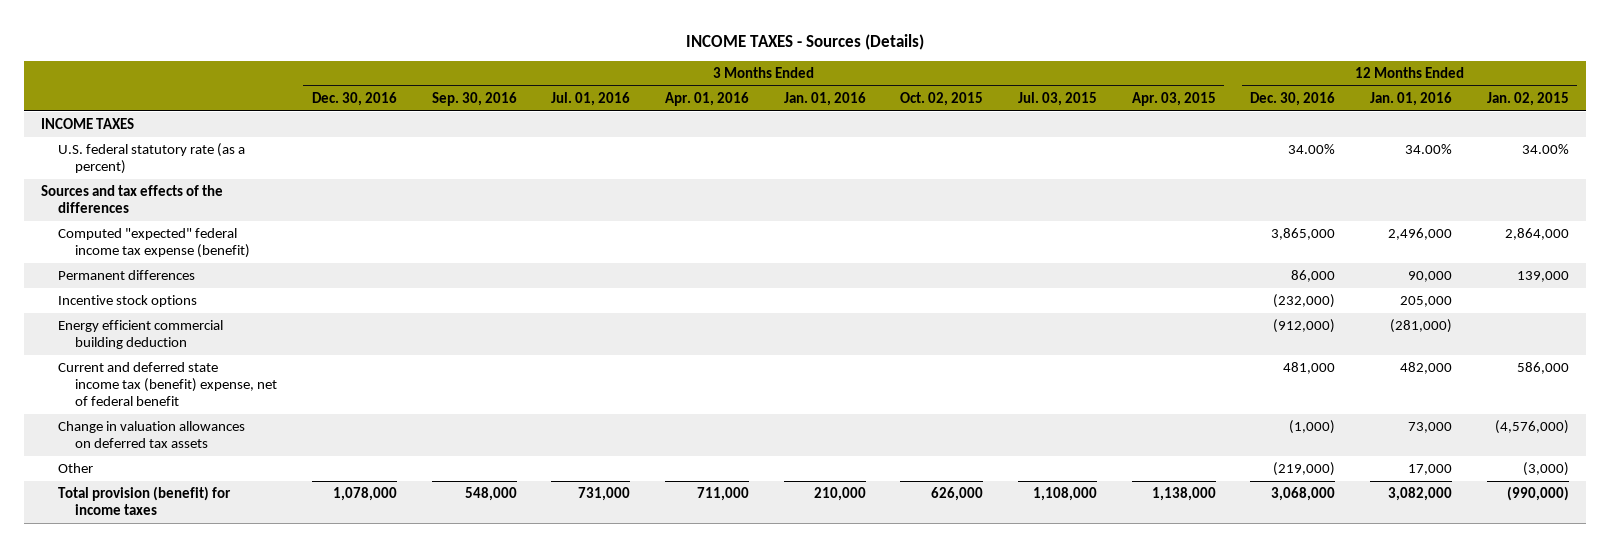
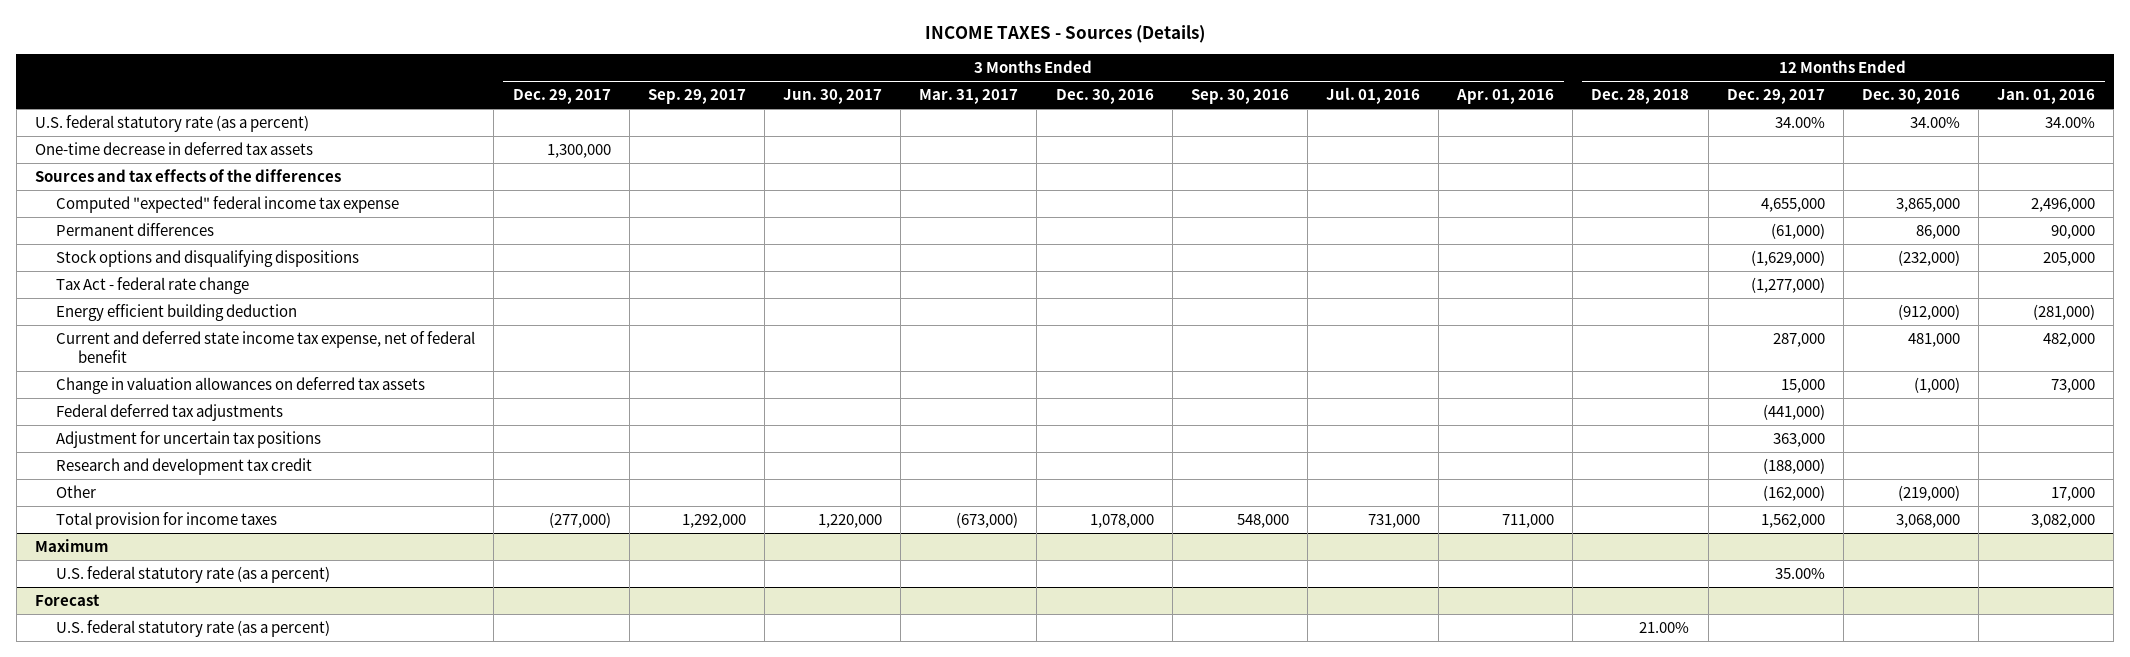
[783,91,866,106] Jan. 01, 2016 -> none
[900,91,984,106] Oct. 02, 2015 -> none
[1018,91,1098,106] Jul. 03, 2015 -> none
[1131,91,1216,106] Apr. 03, 2015 -> none
[1486,91,1569,106] Jan. 02, 2015 -> none
none -> [512,89,611,105] Dec. 29, 2017
none -> [647,89,746,105] Sep. 29, 2017
none -> [783,89,883,105] Jun. 30, 2017
none -> [919,89,1019,105] Mar. 31, 2017
none -> [1591,89,1690,105] Dec. 28, 2018
none -> [1726,89,1825,105] Dec. 29, 2017
[41,118,135,130] INCOME TAXES -> none
none -> [34,141,313,155] One-time decrease in deferred tax assets
[58,228,251,259] Computed "expected" federal income tax expense (benefit) -> [56,195,400,213] Computed "expected" federal income tax expense
[58,295,198,308] Incentive stock options -> [56,249,360,267] Stock options and disqualifying dispositions
none -> [56,276,250,294] Tax Act - federal rate change
[58,320,224,350] Energy efficient commercial building deduction -> [56,303,298,321] Energy efficient building deduction
[58,362,278,406] Current and deferred state income tax (benefit) expense, net of federal benefit -> [56,330,476,363] Current and deferred state income tax expense, net of federal benefit
none -> [56,403,284,421] Federal deferred tax adjustments
none -> [56,430,322,448] Adjustment for uncertain tax positions
none -> [56,457,313,475] Research and development tax credit
[58,486,232,516] Total provision (benefit) for income taxes -> [56,511,278,529] Total provision for income taxes
none -> [34,538,108,552] Maximum
none -> [56,565,331,583] U.S. federal statutory rate (as a percent)
none -> [34,593,100,606] Forecast
none -> [56,619,331,637] U.S. federal statutory rate (as a percent)

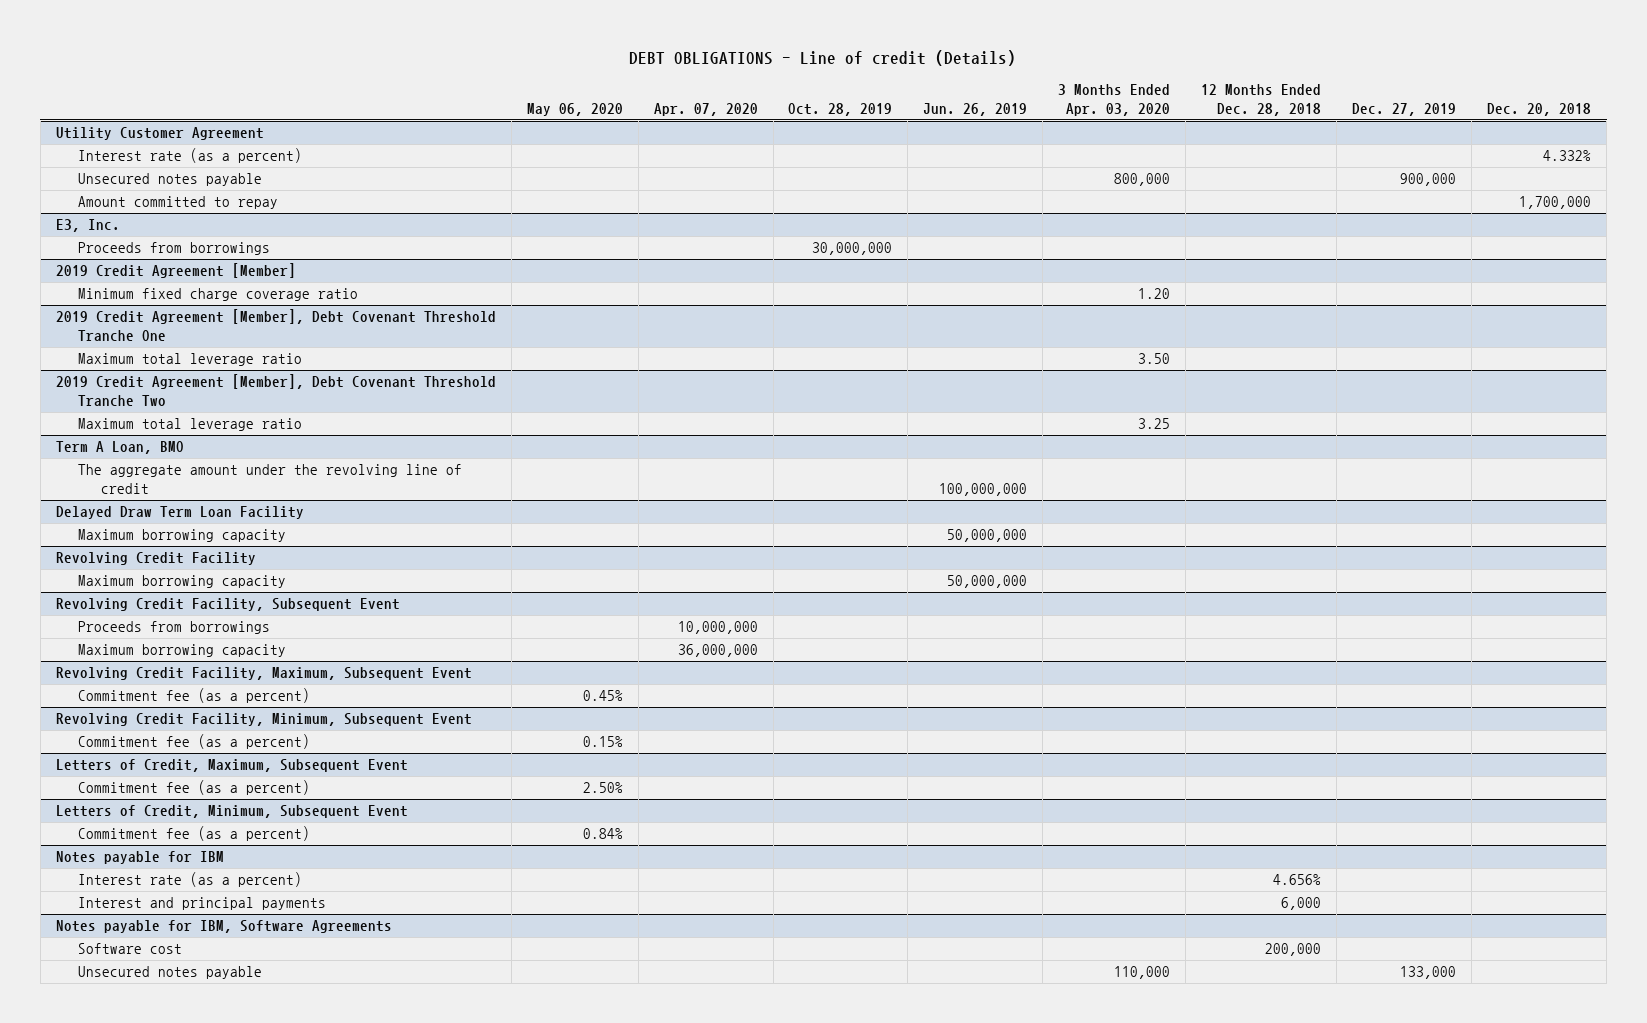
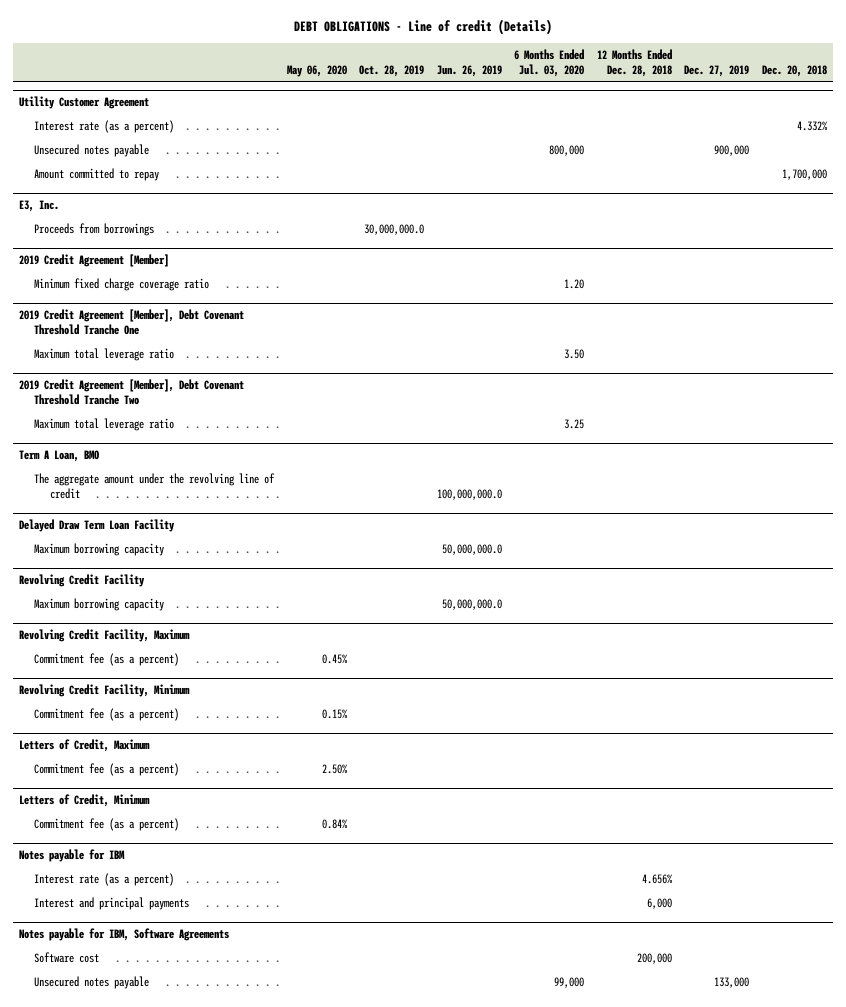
[653,102,758,116] Apr. 07, 2020 -> none
[1058,84,1171,116] 3 Months Ended Apr. 03, 2020 -> none
none -> [514,49,585,77] 6 Months Ended Jul. 03, 2020
[812,242,893,256] 30,000,000 -> [364,224,425,236] 30,000,000.0
[939,482,1028,496] 100,000,000 -> [436,488,502,500] 100,000,000.0
[947,529,1028,543] 50,000,000 -> [441,544,502,556] 50,000,000.0
[55,598,400,612] Revolving Credit Facility, Subsequent Event -> none
[78,621,271,635] Proceeds from borrowings -> none
[78,644,287,658] Maximum borrowing capacity -> none
[947,575,1028,589] 50,000,000 -> [441,599,502,611] 50,000,000.0
[55,667,472,681] Revolving Credit Facility, Maximum, Subsequent Event -> [18,629,190,643] Revolving Credit Facility, Maximum
[55,713,472,727] Revolving Credit Facility, Minimum, Subsequent Event -> [18,684,190,698] Revolving Credit Facility, Minimum
[55,759,408,773] Letters of Credit, Maximum, Subsequent Event -> [18,739,150,753] Letters of Credit, Maximum
[55,805,408,819] Letters of Credit, Minimum, Subsequent Event -> [18,794,150,808] Letters of Credit, Minimum

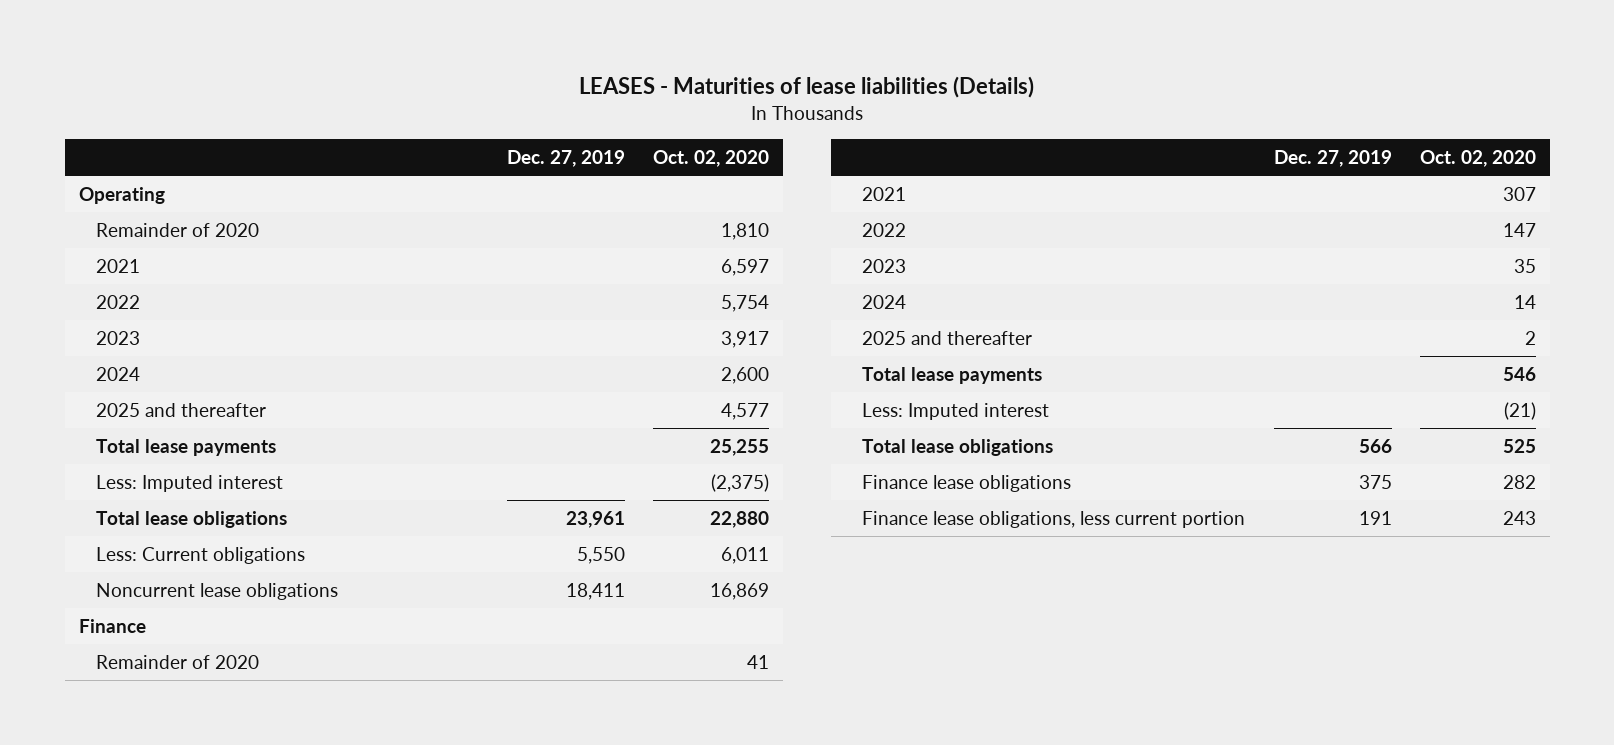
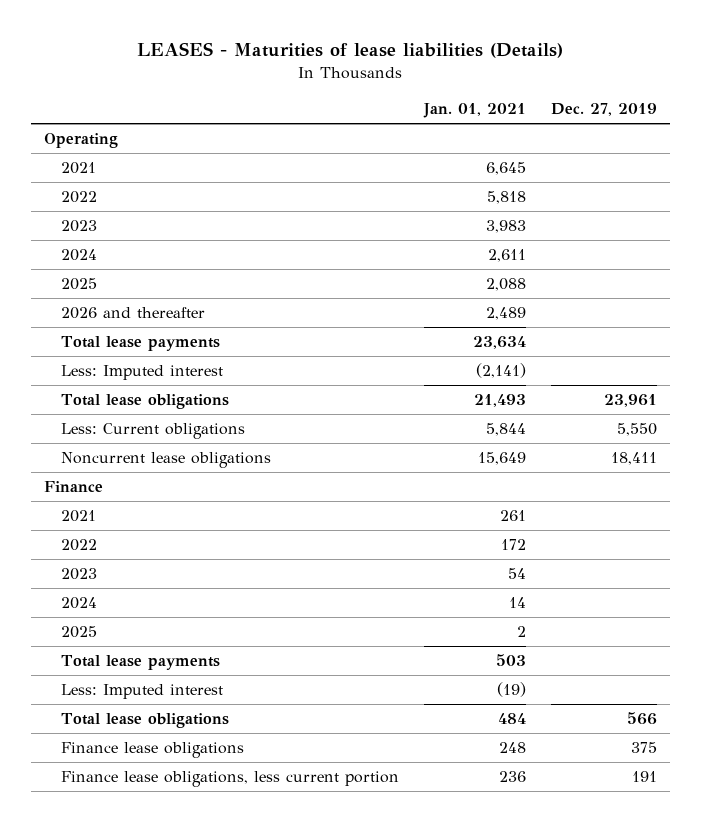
[653,149,770,167] Oct. 02, 2020 -> none
none -> [422,103,526,119] Jan. 01, 2021
[96,223,260,238] Remainder of 2020 -> none
none -> [60,278,97,291] 2025
[96,403,267,418] 2025 and thereafter -> [60,307,205,320] 2026 and thereafter
[96,655,260,670] Remainder of 2020 -> none
[862,331,1033,346] 2025 and thereafter -> none
none -> [60,626,97,639] 2025

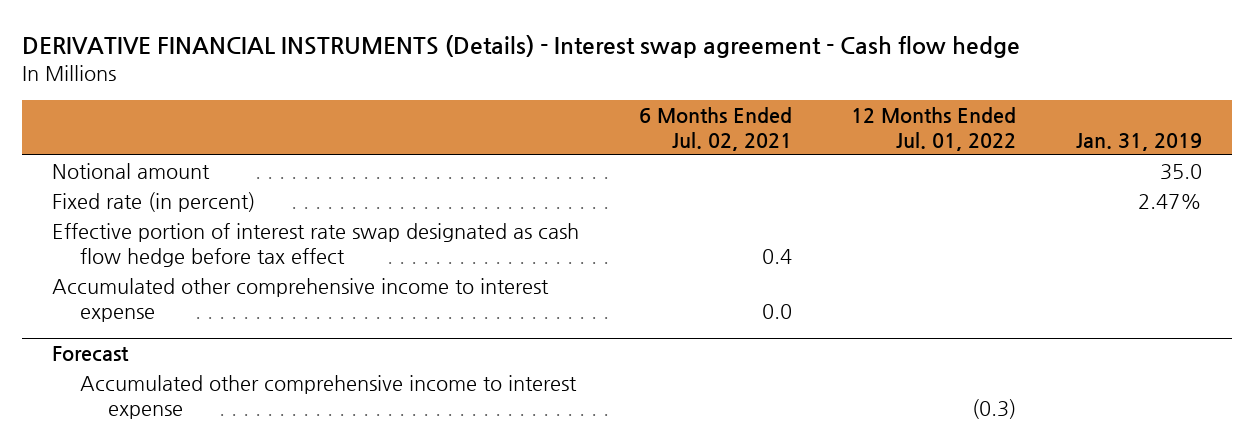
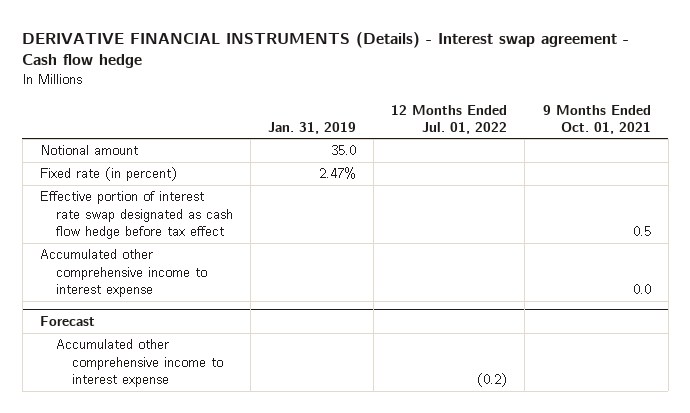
[638,106,792,151] 6 Months Ended Jul. 02, 2021 -> none
none -> [542,104,651,134] 9 Months Ended Oct. 01, 2021
[972,398,1017,419] (0.3) -> [477,372,508,387] (0.2)

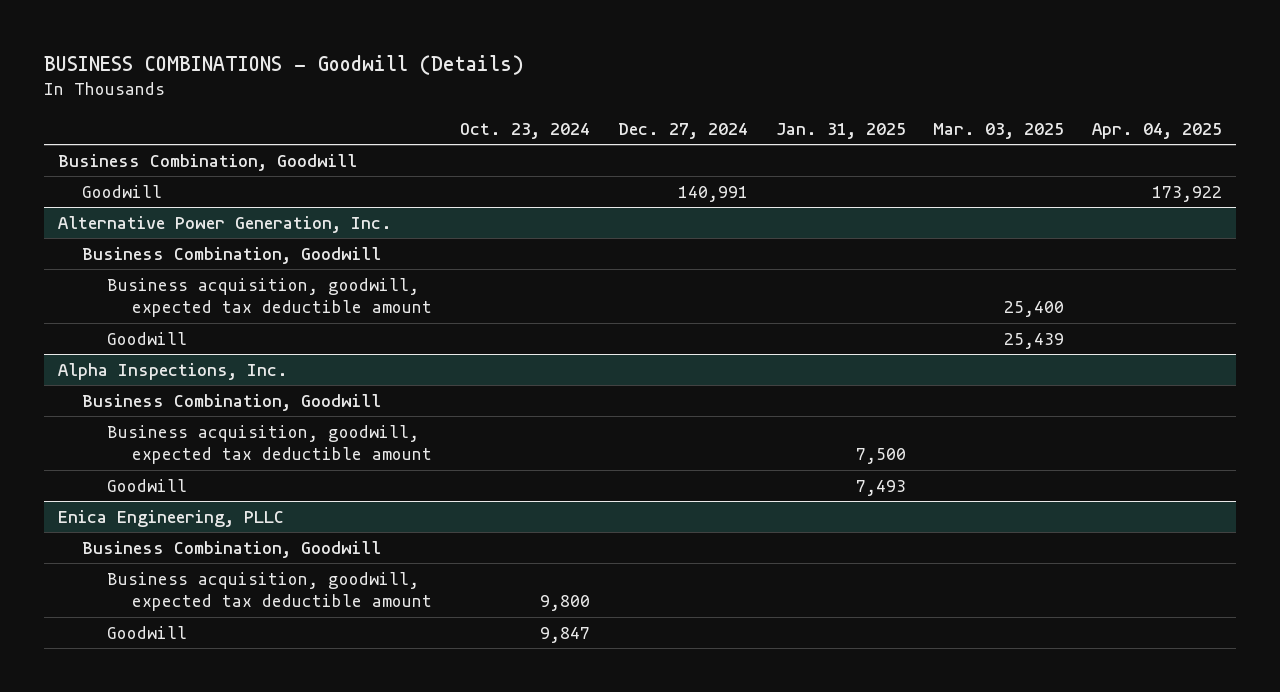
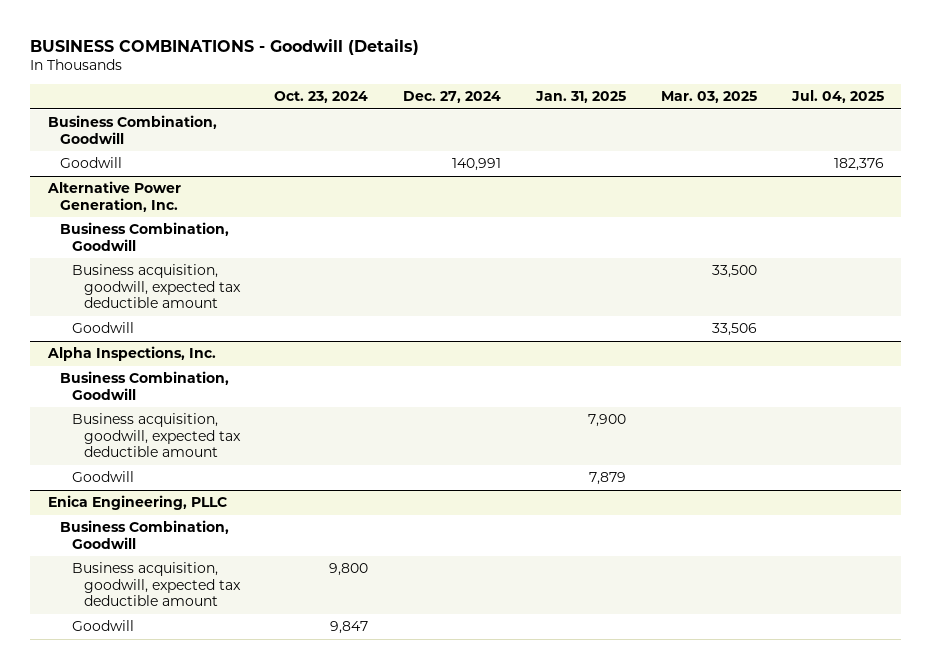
[1092,122,1223,139] Apr. 04, 2025 -> none
none -> [790,90,884,104] Jul. 04, 2025
[1004,301,1065,318] 25,400 -> [712,265,758,279] 33,500
[1004,332,1065,349] 25,439 -> [712,323,758,337] 33,506
[855,448,906,465] 7,500 -> [588,414,627,428] 7,900
[855,479,906,496] 7,493 -> [589,472,627,486] 7,879

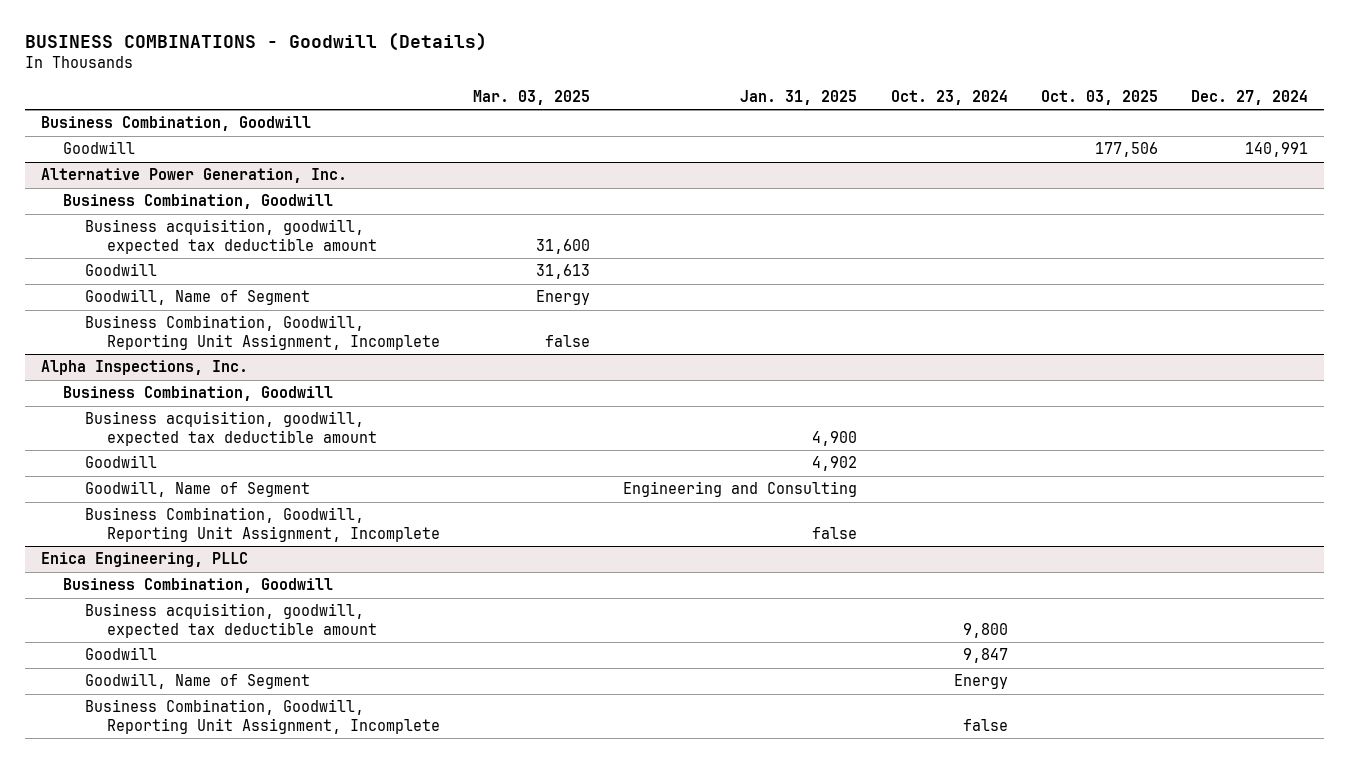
[790,90,884,104] Jul. 04, 2025 -> none
none -> [1040,89,1158,105] Oct. 03, 2025
[712,265,758,279] 33,500 -> [536,238,591,254] 31,600
[712,323,758,337] 33,506 -> [536,264,591,280] 31,613
none -> [85,289,311,306] Goodwill, Name of Segment
none -> [85,315,441,350] Business Combination, Goodwill, Reporting Unit Assignment, Incomplete
[588,414,627,428] 7,900 -> [812,430,858,446] 4,900
[589,472,627,486] 7,879 -> [812,456,858,472] 4,902
none -> [85,481,311,498] Goodwill, Name of Segment
none -> [85,507,441,542] Business Combination, Goodwill, Reporting Unit Assignment, Incomplete
none -> [85,673,311,690] Goodwill, Name of Segment
none -> [85,699,441,734] Business Combination, Goodwill, Reporting Unit Assignment, Incomplete

